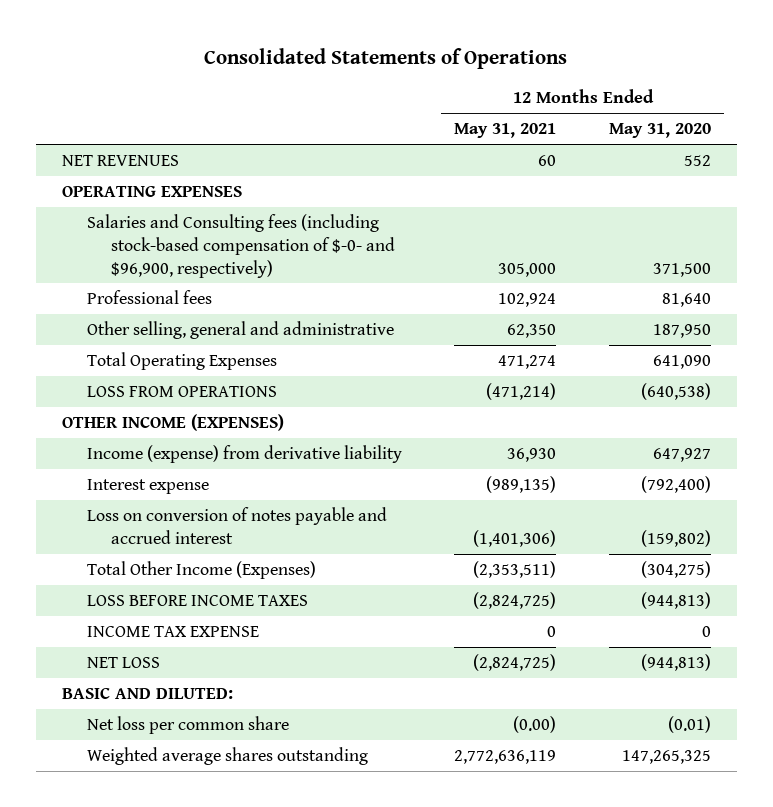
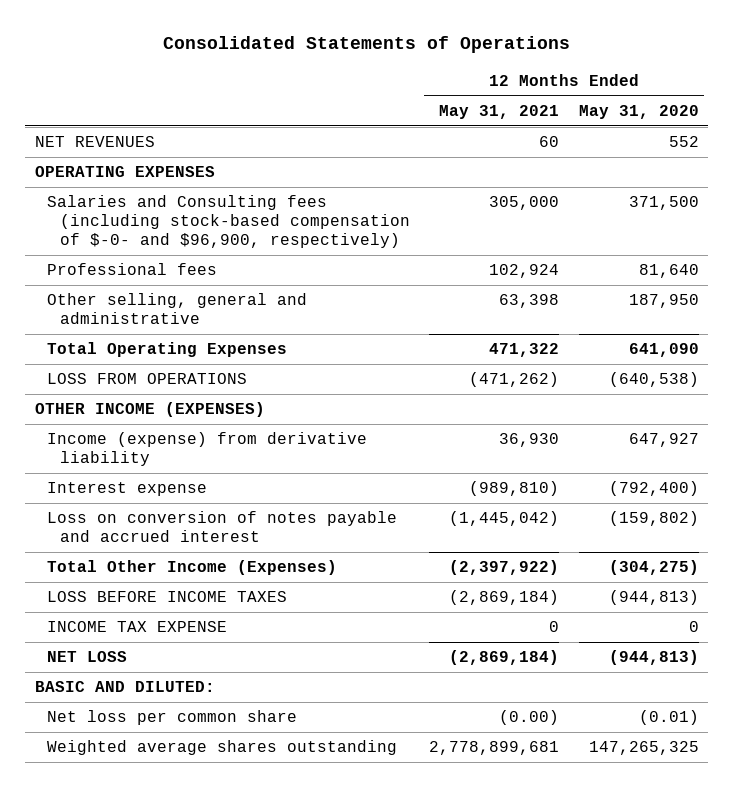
[507,324,557,339] 62,350 -> [499,294,560,309] 63,398
[498,355,557,370] 471,274 -> [489,343,560,358] 471,322
[486,383,557,401] (471,214) -> [469,372,560,388] (471,262)
[486,476,557,494] (989,135) -> [469,481,560,497] (989,810)
[473,529,557,547] (1,401,306) -> [449,511,560,527] (1,445,042)
[473,561,557,579] (2,353,511) -> [449,560,560,576] (2,397,922)
[473,592,557,610] (2,824,725) -> [449,590,560,606] (2,869,184)
[473,654,557,672] (2,824,725) -> [449,650,560,666] (2,869,184)
[454,750,557,765] 2,772,636,119 -> [429,741,560,756] 2,778,899,681

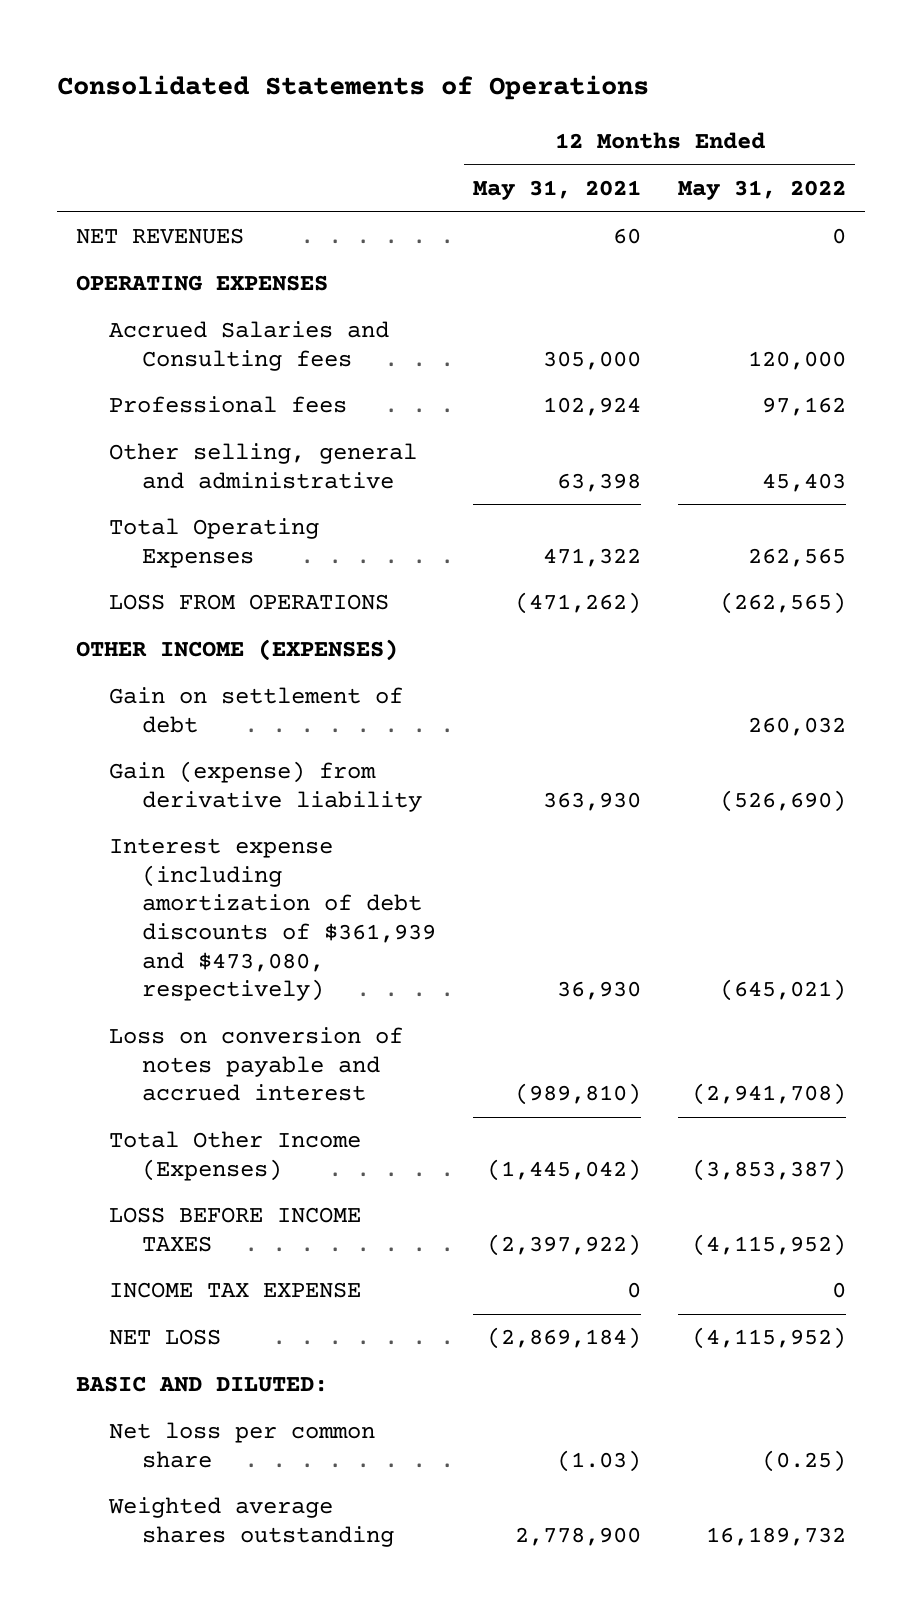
[578,104,699,119] May 31, 2020 -> none
none -> [678,179,847,200] May 31, 2022
[47,195,410,249] Salaries and Consulting fees (including stock-based compensation of $-0- and $96,900, respectively) -> [108,321,389,371] Accrued Salaries and Consulting fees
[47,482,208,497] Interest expense -> none
none -> [108,687,403,733] Gain on settlement of debt
[47,432,368,467] Income (expense) from derivative liability -> [108,761,422,812] Gain (expense) from derivative liability
[499,433,560,448] 36,930 -> [543,791,642,811] 363,930
none -> [108,838,436,1002] Interest expense (including amortization of debt discounts of $361,939 and $473,080, respectively)
[449,511,560,527] (1,445,042) -> [515,1083,642,1106] (989,810)
[449,560,560,576] (2,397,922) -> [487,1158,642,1181] (1,445,042)
[449,590,560,606] (2,869,184) -> [487,1233,642,1256] (2,397,922)
[499,710,560,726] (0.00) -> [557,1449,642,1472] (1.03)
[429,741,560,756] 2,778,899,681 -> [515,1526,642,1546] 2,778,900

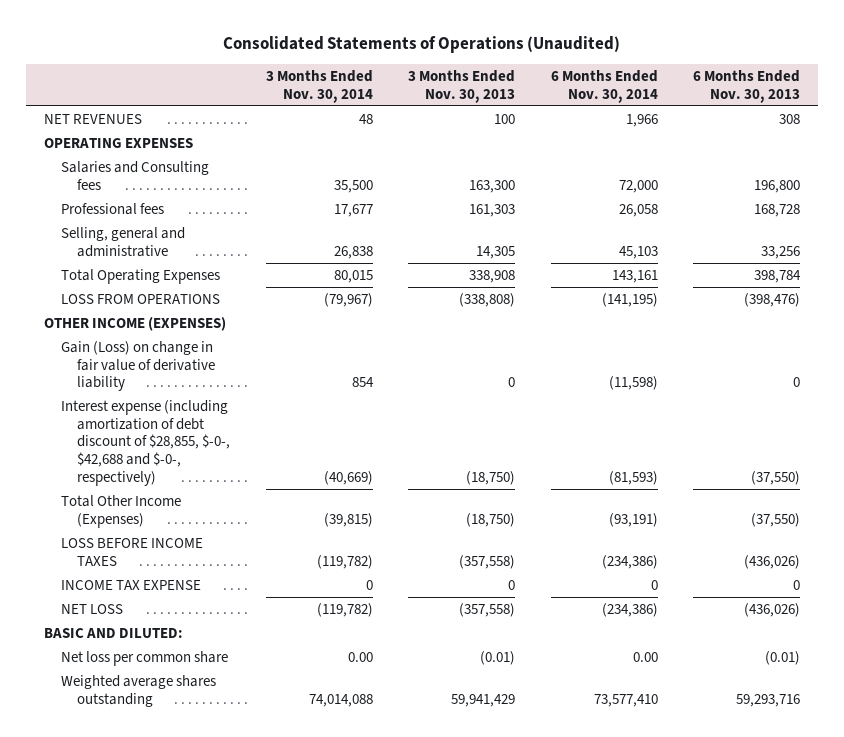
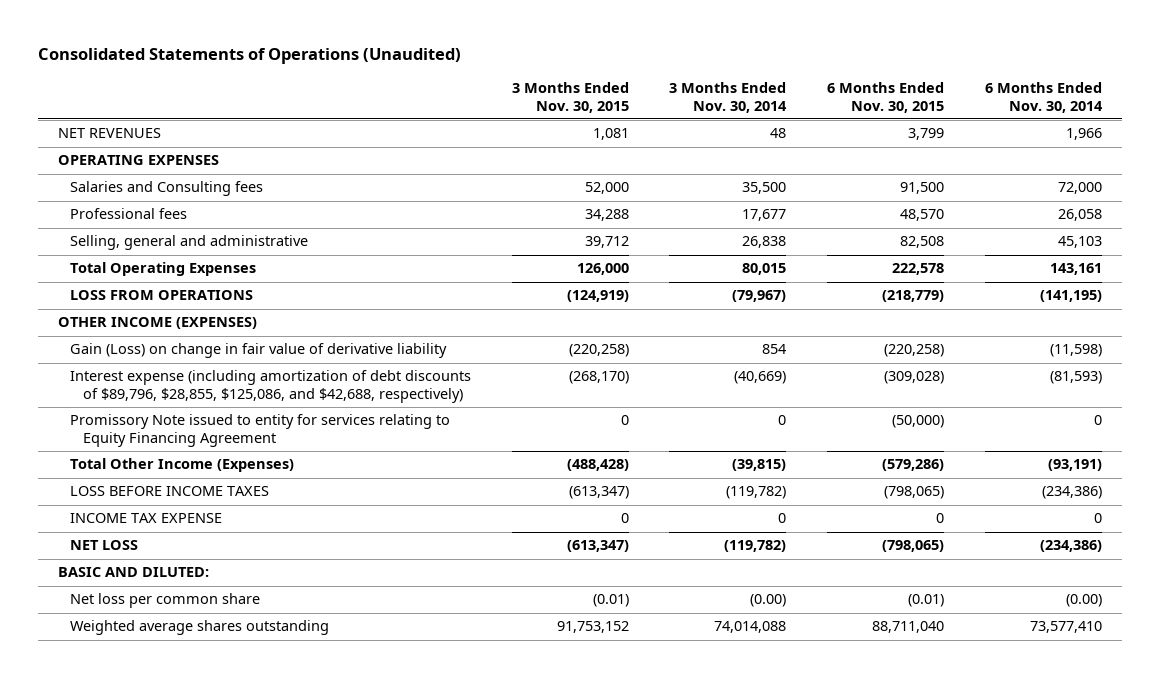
[408,69,516,103] 3 Months Ended Nov. 30, 2013 -> none
[692,69,800,103] 6 Months Ended Nov. 30, 2013 -> none
none -> [511,82,629,113] 3 Months Ended Nov. 30, 2015
none -> [826,82,944,113] 6 Months Ended Nov. 30, 2015
[60,399,231,486] Interest expense (including amortization of debt discount of $28,855, $-0-, $42,688 and $-0-, respectively) -> [70,370,472,404] Interest expense (including amortization of debt discounts of $89,796, $28,855, $125,086, and $42,688, respectively)
none -> [70,414,451,448] Promissory Note issued to entity for services relating to Equity Financing Agreement
[347,651,373,662] 0.00 -> [750,594,787,608] (0.00)
[632,651,658,662] 0.00 -> [1065,594,1102,608] (0.00)

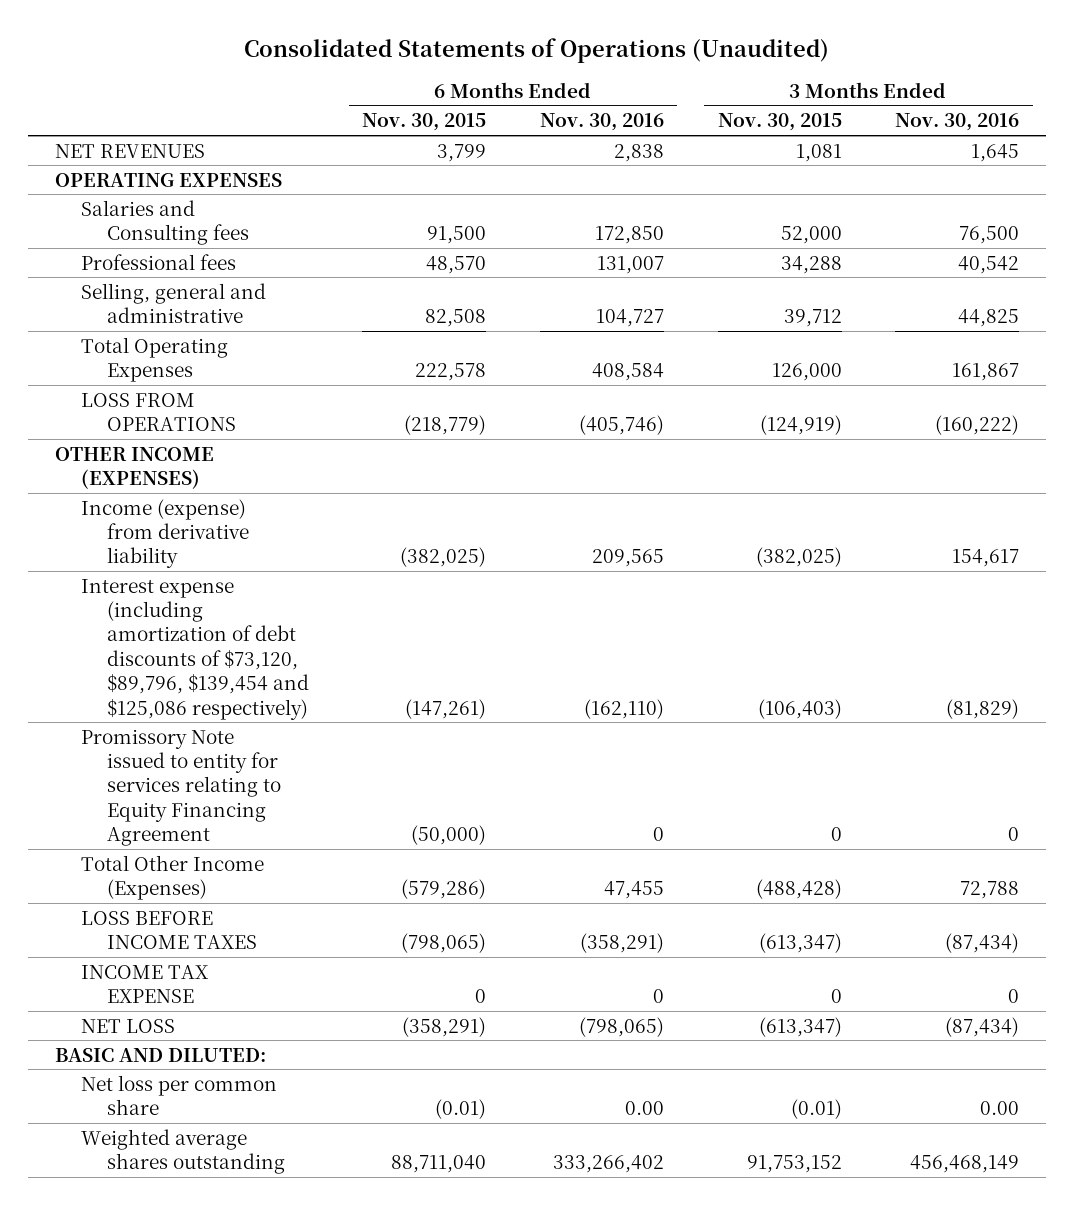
[669,82,788,113] 3 Months Ended Nov. 30, 2014 -> none
[984,82,1103,113] 6 Months Ended Nov. 30, 2014 -> none
none -> [540,113,665,132] Nov. 30, 2016
none -> [895,113,1020,132] Nov. 30, 2016
[70,343,448,359] Gain (Loss) on change in fair value of derivative liability -> none
none -> [80,498,249,569] Income (expense) from derivative liability
[70,370,472,404] Interest expense (including amortization of debt discounts of $89,796, $28,855, $125,086, and $42,688, respectively) -> [80,578,309,720] Interest expense (including amortization of debt discounts of $73,120, $89,796, $139,454 and $125,086 respectively)
[568,371,629,385] (268,170) -> [757,698,842,719] (106,403)
[883,371,944,385] (309,028) -> [405,698,487,719] (147,261)
[881,540,944,553] (798,065) -> [402,1016,487,1037] (358,291)

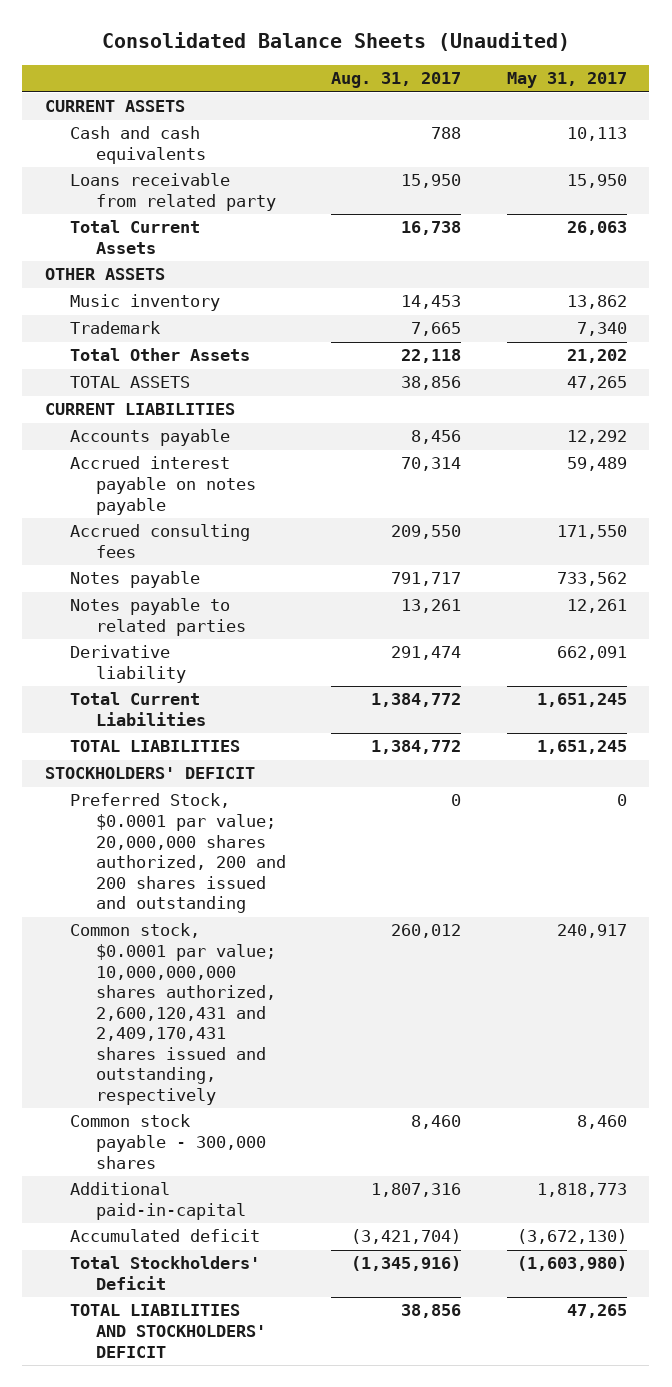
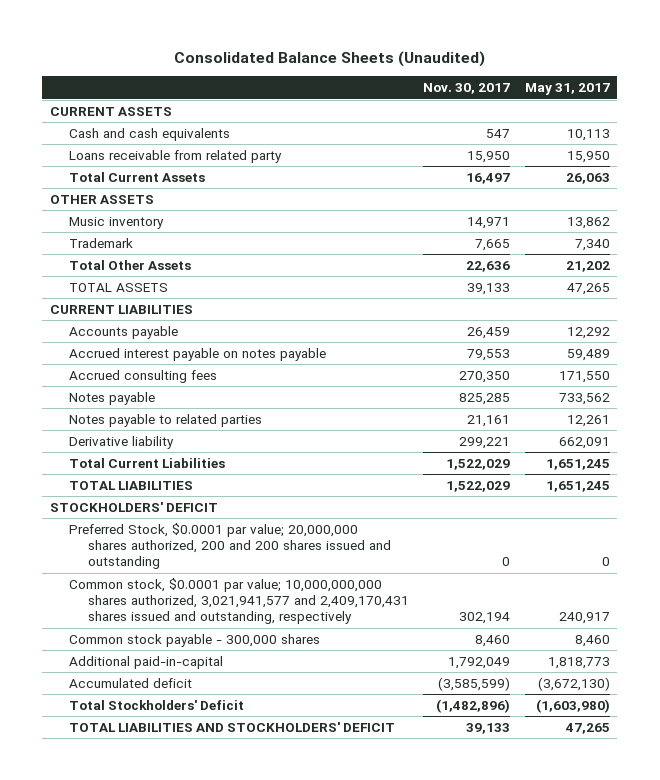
[331,72,462,89] Aug. 31, 2017 -> none
none -> [423,83,511,95] Nov. 30, 2017
[70,923,276,1105] Common stock, $0.0001 par value; 10,000,000,000 shares authorized, 2,600,120,431 and 2,409,170,431 shares issued and outstanding, respectively -> [68,577,409,625] Common stock, $0.0001 par value; 10,000,000,000 shares authorized, 3,021,941,577 and 2,409,170,431 shares issued and outstanding, respectively

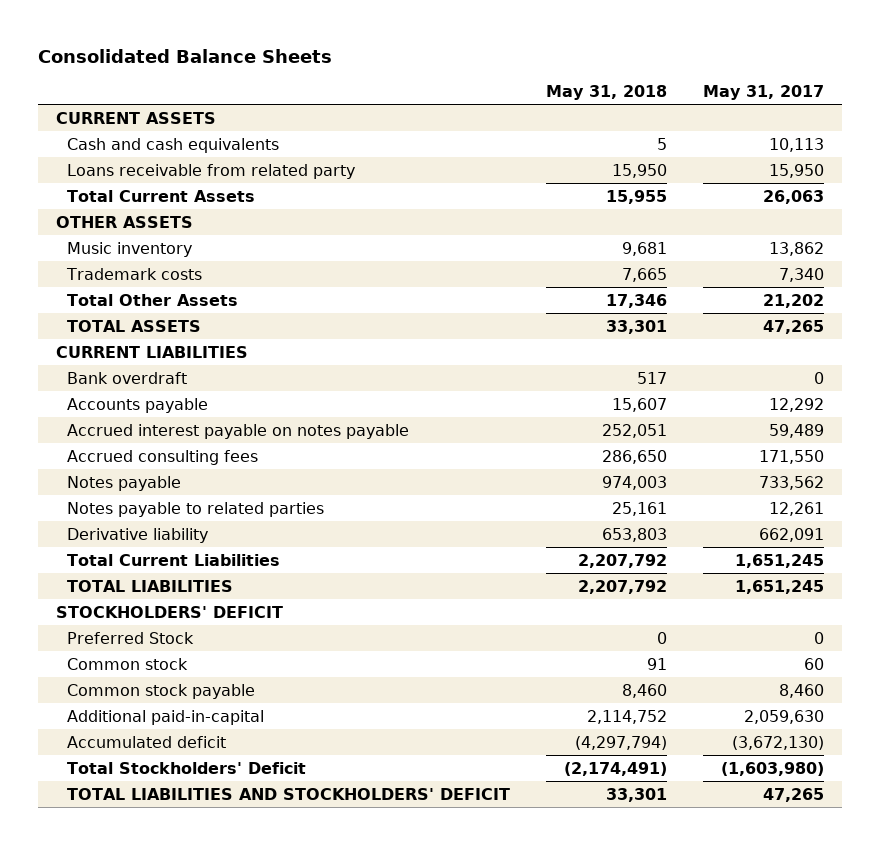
[173,51,485,68] Consolidated Balance Sheets (Unaudited) -> [38,48,333,63] Consolidated Balance Sheets
[423,83,511,95] Nov. 30, 2017 -> none
none -> [546,85,668,101] May 31, 2018
[68,237,133,248] Trademark -> [66,267,203,280] Trademark costs
none -> [67,371,188,384] Bank overdraft
[68,577,409,625] Common stock, $0.0001 par value; 10,000,000,000 shares authorized, 3,021,941,577 and 2,409,170,431 shares issued and outstanding, respectively -> none
[68,522,391,570] Preferred Stock, $0.0001 par value; 20,000,000 shares authorized, 200 and 200 shares issued and outstanding -> [67,631,195,644] Preferred Stock
none -> [67,657,189,670] Common stock
[68,633,320,647] Common stock payable - 300,000 shares -> [67,683,256,699] Common stock payable
[548,656,611,669] 1,818,773 -> [744,709,825,724] 2,059,630

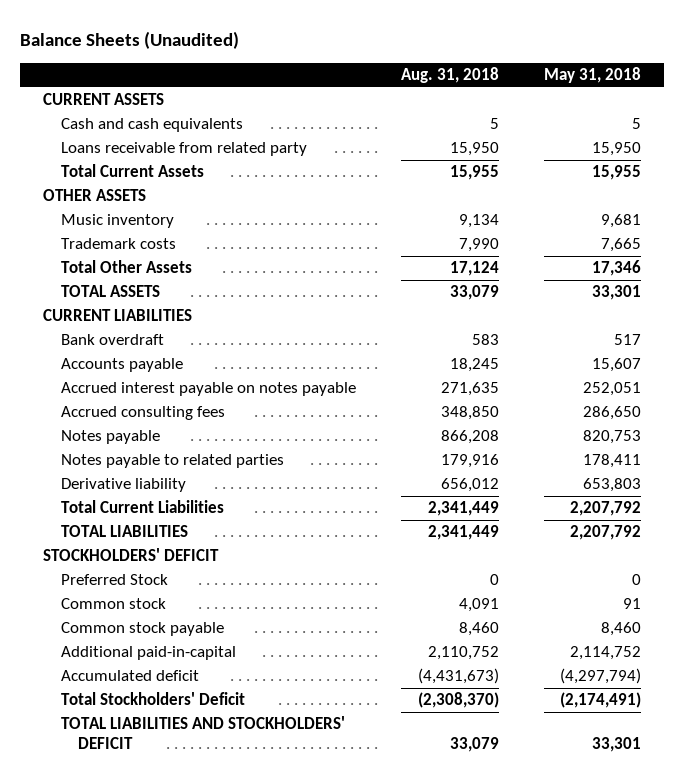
[38,48,333,63] Consolidated Balance Sheets -> [20,30,240,49] Balance Sheets (Unaudited)
[703,85,825,101] May 31, 2017 -> none
none -> [401,66,500,83] Aug. 31, 2018
[602,475,668,490] 974,003 -> [583,430,642,445] 820,753
[612,501,668,516] 25,161 -> [583,454,642,469] 178,411

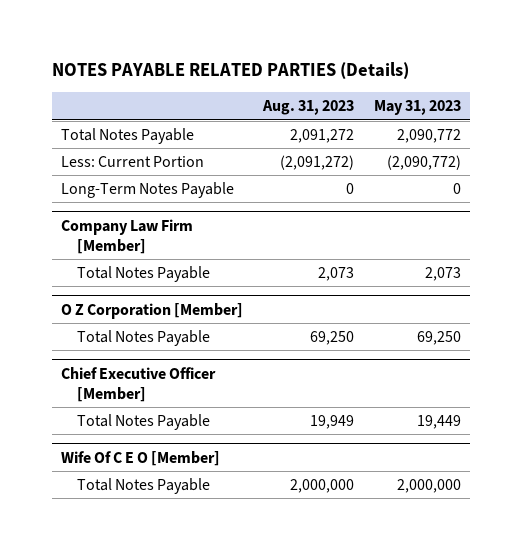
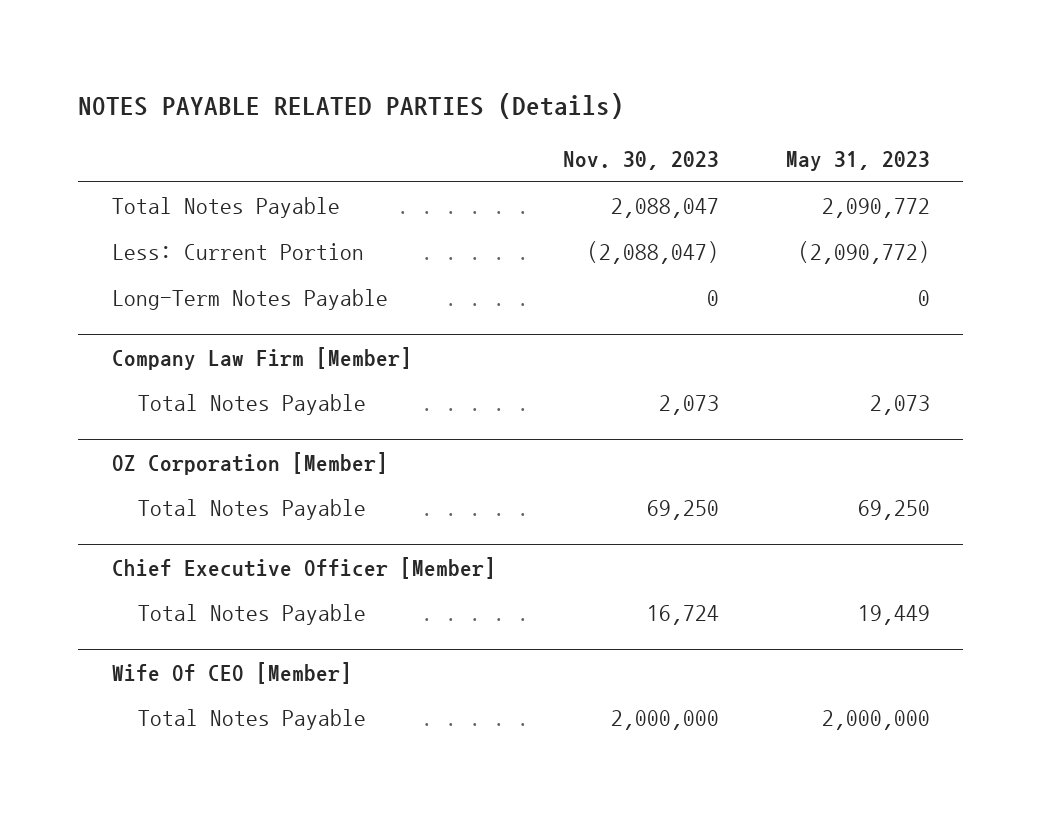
[262,100,355,116] Aug. 31, 2023 -> none
none -> [562,151,719,171] Nov. 30, 2023
[61,302,244,319] O Z Corporation [Member] -> [111,452,388,476] OZ Corporation [Member]
[61,450,221,466] Wife Of C E O [Member] -> [111,662,352,685] Wife Of CEO [Member]

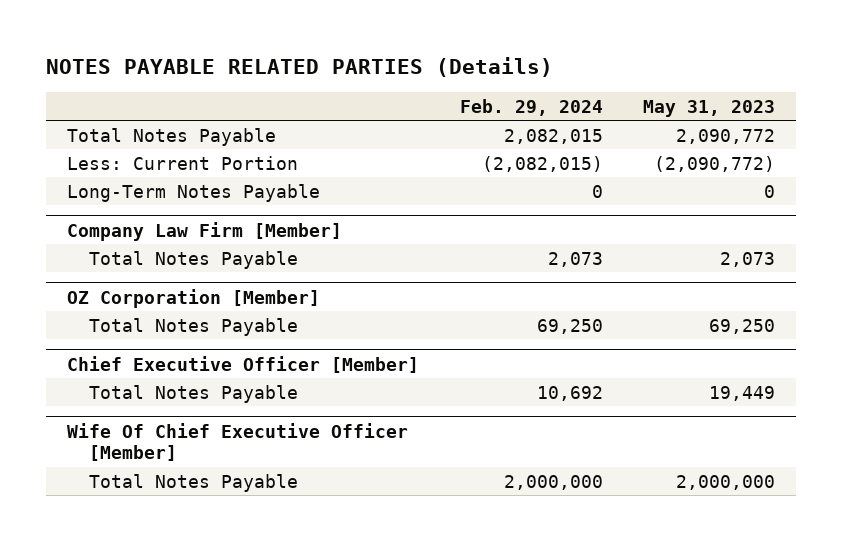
[562,151,719,171] Nov. 30, 2023 -> none
none -> [459,98,603,116] Feb. 29, 2024
[111,662,352,685] Wife Of CEO [Member] -> [66,422,408,462] Wife Of Chief Executive Officer [Member]

